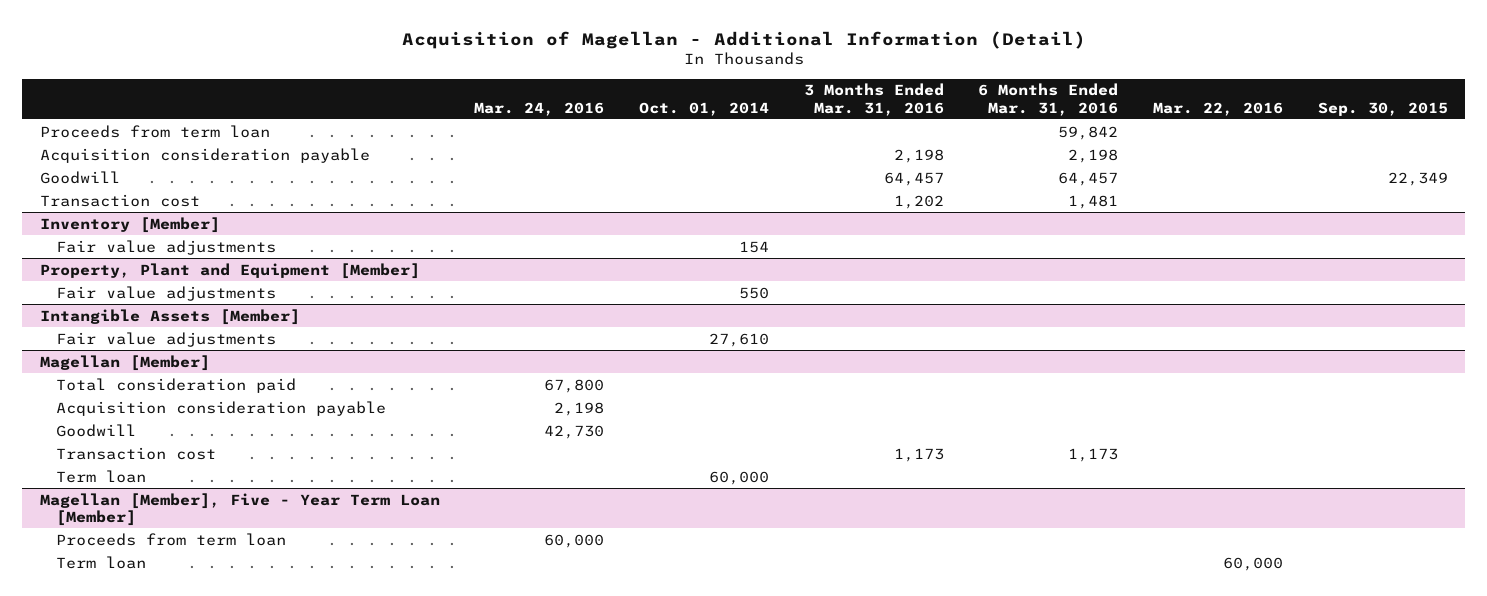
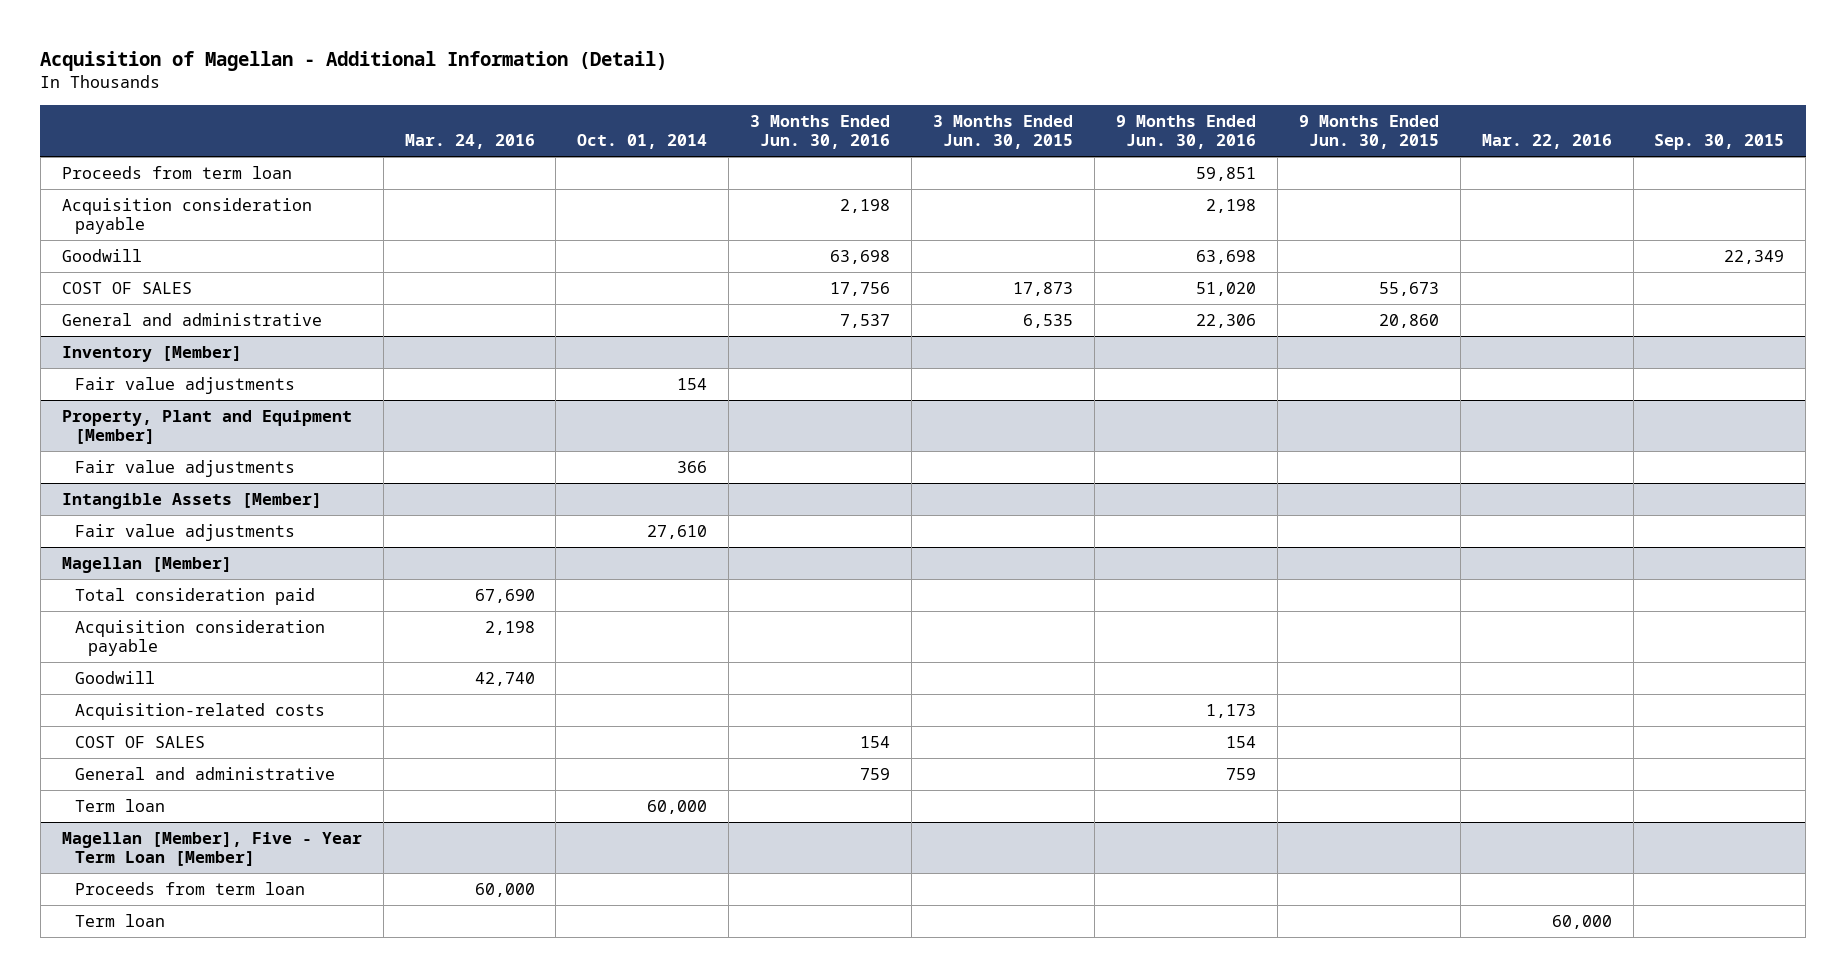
[803,83,944,116] 3 Months Ended Mar. 31, 2016 -> none
[978,83,1119,116] 6 Months Ended Mar. 31, 2016 -> none
none -> [750,114,891,150] 3 Months Ended Jun. 30, 2016
none -> [933,114,1074,150] 3 Months Ended Jun. 30, 2015
none -> [1115,114,1256,150] 9 Months Ended Jun. 30, 2016
none -> [1298,114,1439,150] 9 Months Ended Jun. 30, 2015
[39,193,200,207] Transaction cost -> none
none -> [61,281,192,294] COST OF SALES
none -> [61,312,322,326] General and administrative
[738,286,769,299] 550 -> [677,460,708,473] 366
[544,378,605,393] 67,800 -> [474,588,535,603] 67,690
[56,446,217,460] Transaction cost -> none
[544,424,605,439] 42,730 -> [474,671,535,686] 42,740
none -> [74,702,325,720] Acquisition-related costs
none -> [74,735,205,748] COST OF SALES
none -> [74,766,335,780] General and administrative

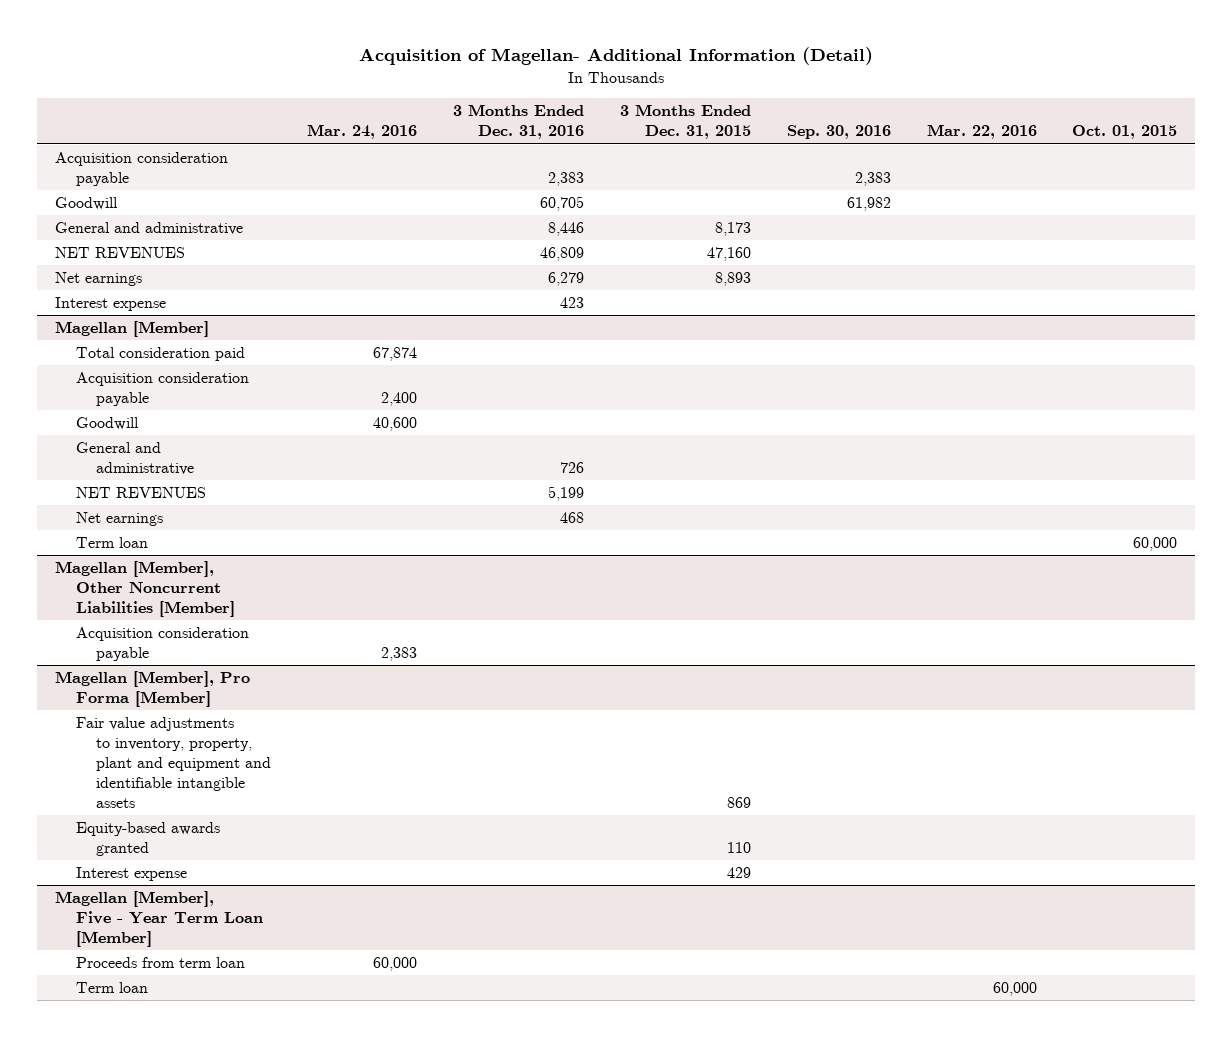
[40,51,668,72] Acquisition of Magellan - Additional Information (Detail) -> [359,47,874,66] Acquisition of Magellan- Additional Information (Detail)
[577,134,708,150] Oct. 01, 2014 -> none
[750,114,891,150] 3 Months Ended Jun. 30, 2016 -> none
[933,114,1074,150] 3 Months Ended Jun. 30, 2015 -> none
[1115,114,1256,150] 9 Months Ended Jun. 30, 2016 -> none
[1298,114,1439,150] 9 Months Ended Jun. 30, 2015 -> none
[1654,134,1785,151] Sep. 30, 2015 -> none
none -> [453,104,585,140] 3 Months Ended Dec. 31, 2016
none -> [619,104,751,140] 3 Months Ended Dec. 31, 2015
none -> [786,125,891,140] Sep. 30, 2016
none -> [1072,125,1178,140] Oct. 01, 2015
[61,165,292,179] Proceeds from term loan -> none
[61,281,192,294] COST OF SALES -> none
[61,345,242,362] Inventory [Member] -> none
[74,376,295,394] Fair value adjustments -> none
[61,409,352,445] Property, Plant and Equipment [Member] -> none
[74,459,295,477] Fair value adjustments -> none
[61,492,322,509] Intangible Assets [Member] -> none
[74,523,295,541] Fair value adjustments -> none
none -> [54,247,185,259] NET REVENUES
none -> [54,272,142,287] Net earnings
none -> [54,297,166,312] Interest expense
[74,702,325,720] Acquisition-related costs -> none
[74,735,205,748] COST OF SALES -> none
[474,588,535,603] 67,690 -> [373,347,418,362] 67,874
[484,620,535,635] 2,198 -> [381,391,418,406] 2,400
[474,671,535,686] 42,740 -> [373,417,418,432] 40,600
none -> [75,487,206,499] NET REVENUES
none -> [75,512,163,527] Net earnings
none -> [54,561,235,617] Magellan [Member], Other Noncurrent Liabilities [Member]
none -> [75,627,249,661] Acquisition consideration payable
none -> [54,671,250,707] Magellan [Member], Pro Forma [Member]
none -> [75,717,272,808] Fair value adjustments to inventory, property, plant and equipment and identifiable intangible assets
none -> [75,822,220,856] Equity-based awards granted
none -> [75,867,187,882] Interest expense

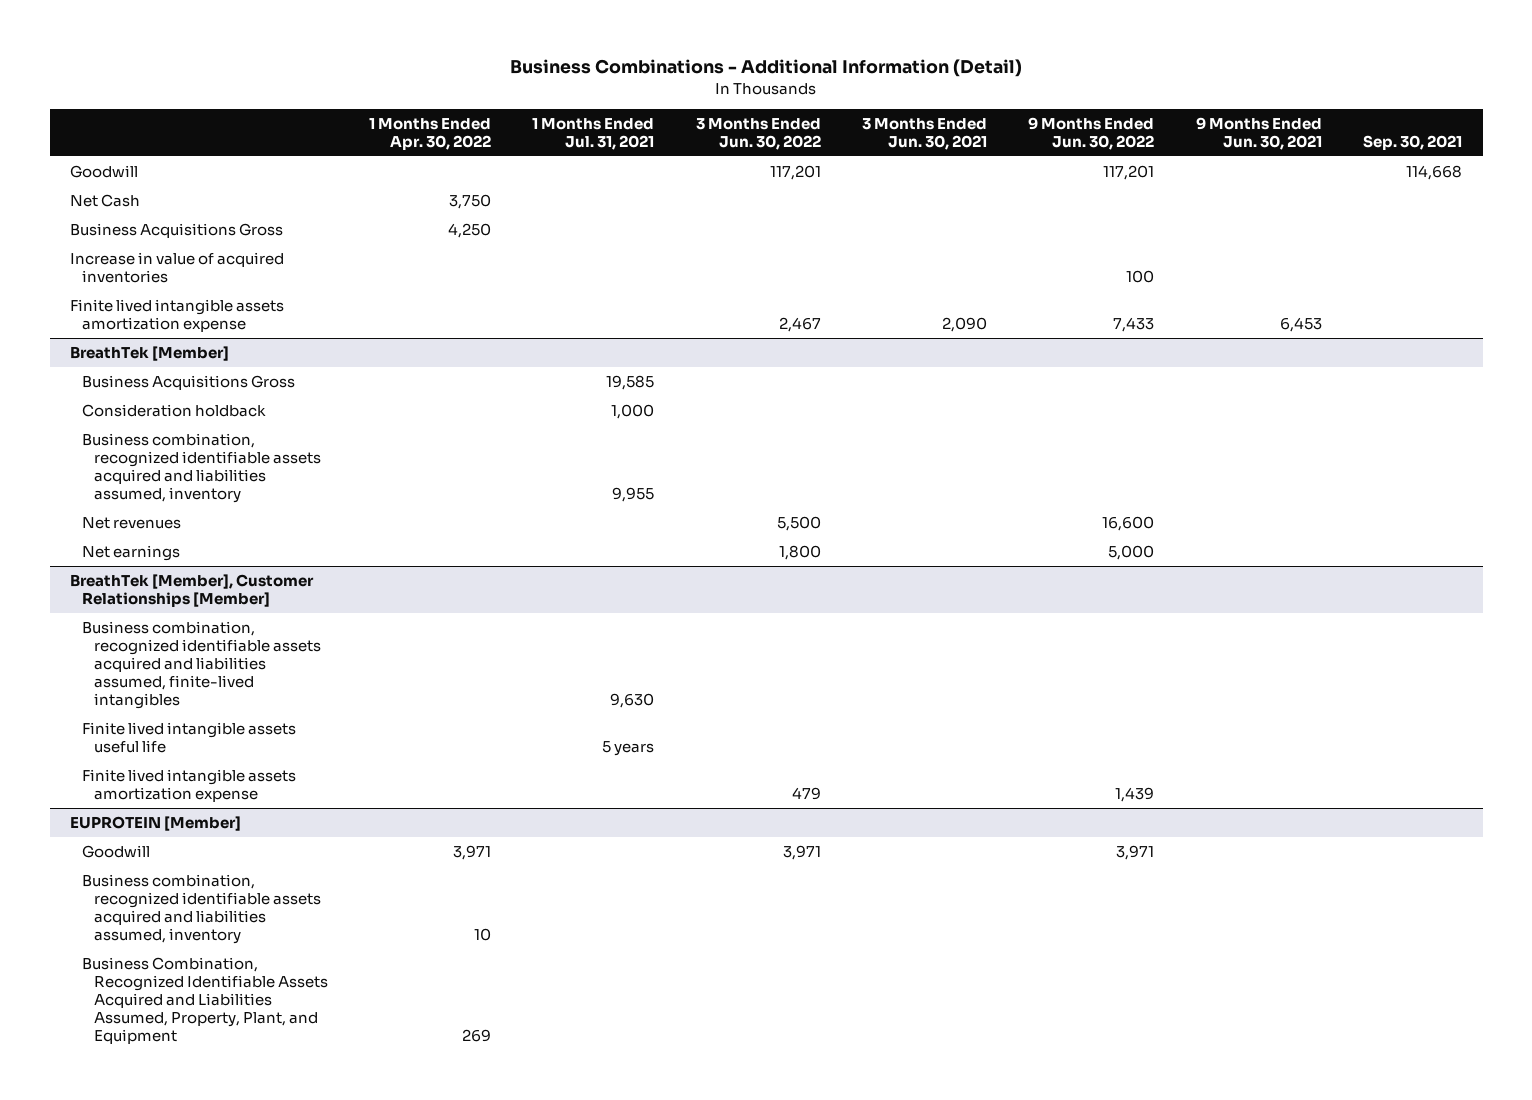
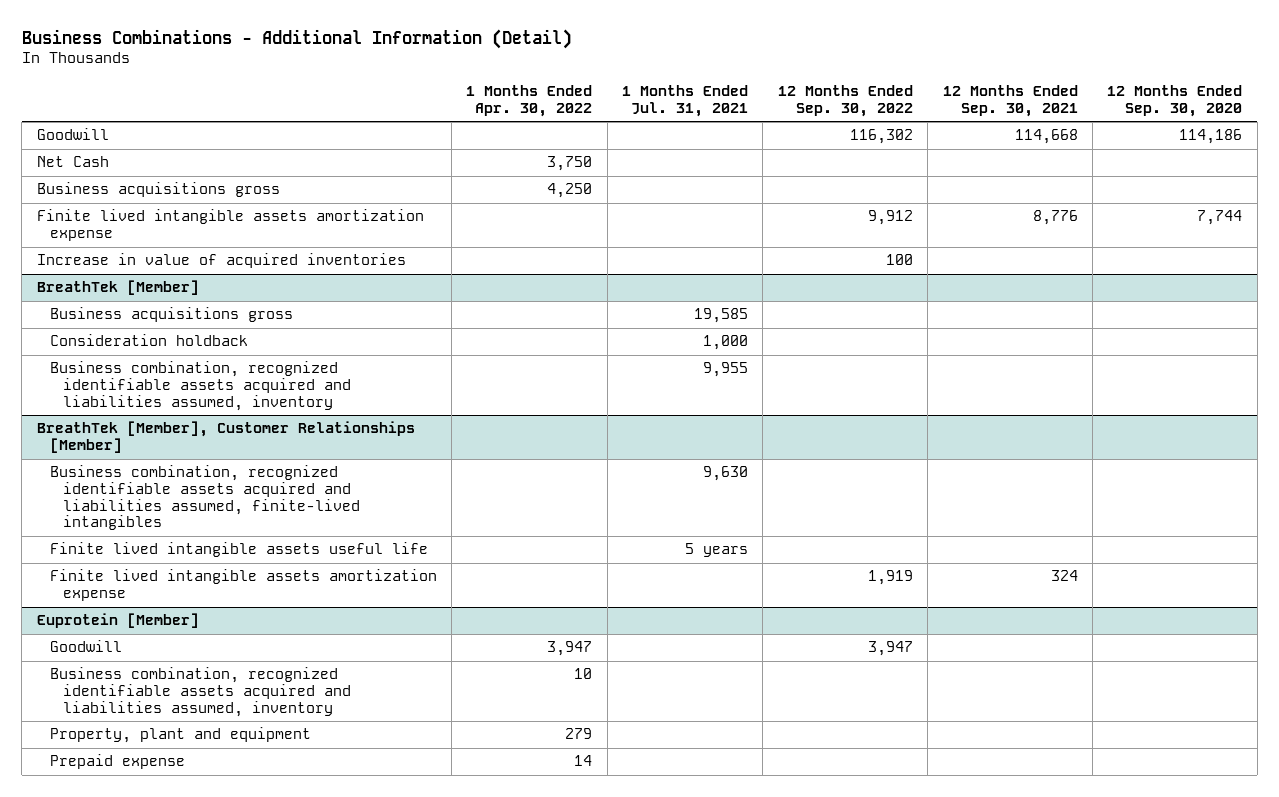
[695,118,821,151] 3 Months Ended Jun. 30, 2022 -> none
[862,118,988,151] 3 Months Ended Jun. 30, 2021 -> none
[1028,117,1155,151] 9 Months Ended Jun. 30, 2022 -> none
[1195,117,1322,151] 9 Months Ended Jun. 30, 2021 -> none
[1362,135,1462,151] Sep. 30, 2021 -> none
none -> [777,85,913,117] 12 Months Ended Sep. 30, 2022
none -> [942,85,1078,117] 12 Months Ended Sep. 30, 2021
none -> [1107,85,1243,117] 12 Months Ended Sep. 30, 2020
[70,222,284,238] Business Acquisitions Gross -> [36,182,280,198] Business acquisitions gross
[70,251,285,283] Increase in value of acquired inventories -> [36,253,406,269] Increase in value of acquired inventories
[82,374,296,390] Business Acquisitions Gross -> [49,307,293,323] Business acquisitions gross
[82,516,182,529] Net revenues -> none
[82,544,181,561] Net earnings -> none
[70,815,242,831] EUPROTEIN [Member] -> [36,613,199,629] Euprotein [Member]
[453,844,492,860] 3,971 -> [547,641,593,657] 3,947
[82,956,328,1044] Business Combination, Recognized Identifiable Assets Acquired and Liabilities Assumed, Property, Plant, and Equipment -> [49,727,311,744] Property, plant and equipment
[462,1028,492,1042] 269 -> [565,728,593,740] 279
none -> [49,754,185,770] Prepaid expense

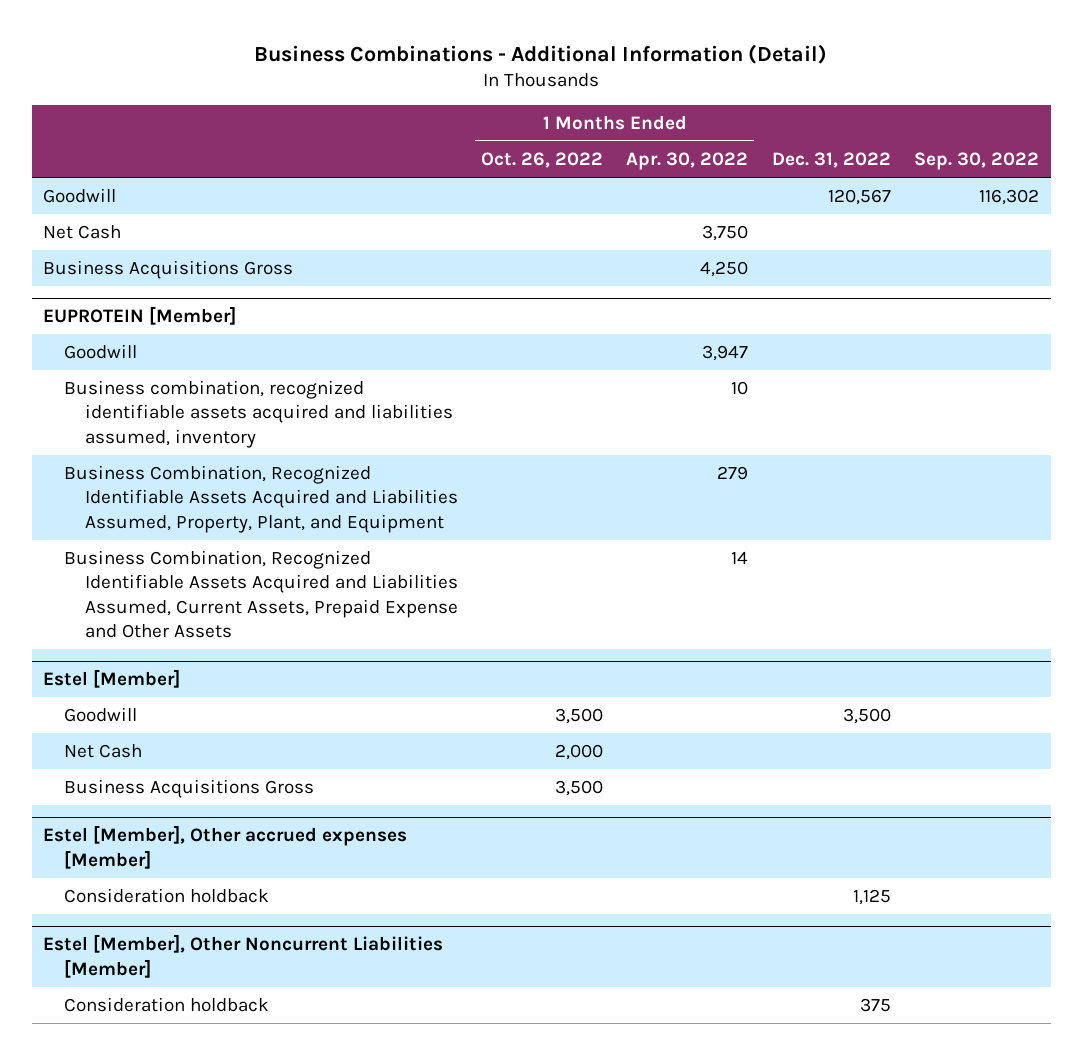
[622,85,749,117] 1 Months Ended Jul. 31, 2021 -> none
[777,85,913,117] 12 Months Ended Sep. 30, 2022 -> none
[942,85,1078,117] 12 Months Ended Sep. 30, 2021 -> none
[1107,85,1243,117] 12 Months Ended Sep. 30, 2020 -> none
none -> [480,151,603,168] Oct. 26, 2022
none -> [771,151,891,168] Dec. 31, 2022
none -> [913,151,1039,170] Sep. 30, 2022
[36,209,424,242] Finite lived intangible assets amortization expense -> none
[36,253,406,269] Increase in value of acquired inventories -> none
[36,280,199,296] BreathTek [Member] -> none
[49,307,293,323] Business acquisitions gross -> none
[49,334,248,347] Consideration holdback -> none
[49,361,351,411] Business combination, recognized identifiable assets acquired and liabilities assumed, inventory -> none
[36,421,415,454] BreathTek [Member], Customer Relationships [Member] -> none
[49,465,360,531] Business combination, recognized identifiable assets acquired and liabilities assumed, finite-lived intangibles -> none
[49,542,428,558] Finite lived intangible assets useful life -> none
[49,569,437,602] Finite lived intangible assets amortization expense -> none
[36,182,280,198] Business acquisitions gross -> [43,259,294,279] Business Acquisitions Gross
[36,613,199,629] Euprotein [Member] -> [43,306,237,326] EUPROTEIN [Member]
[49,727,311,744] Property, plant and equipment -> [63,464,458,533] Business Combination, Recognized Identifiable Assets Acquired and Liabilities Assumed, Property, Plant, and Equipment
[49,754,185,770] Prepaid expense -> [63,549,458,639] Business Combination, Recognized Identifiable Assets Acquired and Liabilities Assumed, Current Assets, Prepaid Expense and Other Assets
none -> [43,669,181,689] Estel [Member]
none -> [63,706,137,722] Goodwill
none -> [63,743,142,758] Net Cash
none -> [63,778,314,798] Business Acquisitions Gross
none -> [43,825,408,869] Estel [Member], Other accrued expenses [Member]
none -> [63,887,269,903] Consideration holdback
none -> [43,934,444,978] Estel [Member], Other Noncurrent Liabilities [Member]
none -> [63,996,269,1012] Consideration holdback

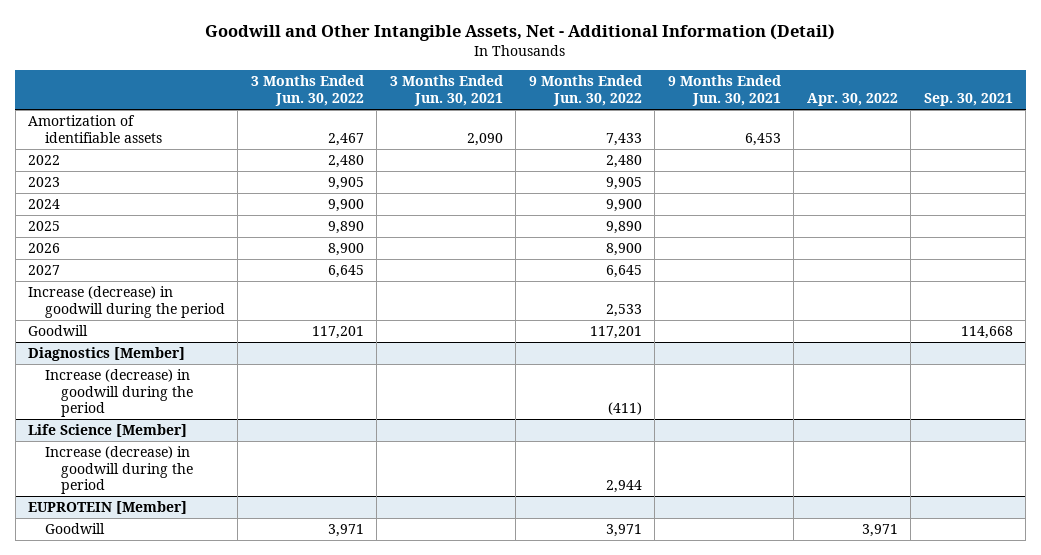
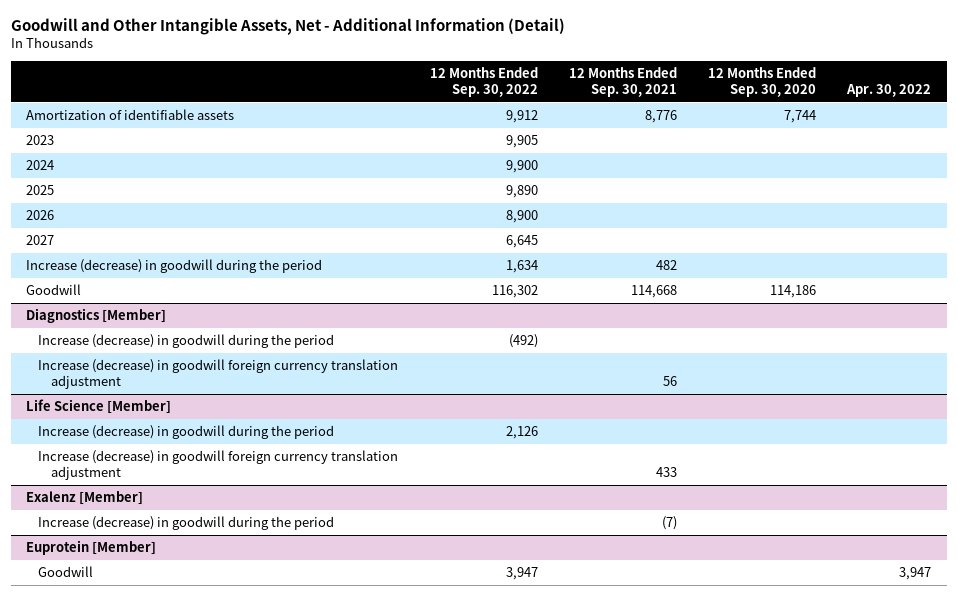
[250,75,364,107] 3 Months Ended Jun. 30, 2022 -> none
[389,75,503,107] 3 Months Ended Jun. 30, 2021 -> none
[528,75,642,107] 9 Months Ended Jun. 30, 2022 -> none
[667,75,781,107] 9 Months Ended Jun. 30, 2021 -> none
[923,93,1013,107] Sep. 30, 2021 -> none
none -> [429,67,538,97] 12 Months Ended Sep. 30, 2022
none -> [568,67,677,97] 12 Months Ended Sep. 30, 2021
none -> [708,67,817,97] 12 Months Ended Sep. 30, 2020
[28,155,61,166] 2022 -> none
none -> [38,359,399,389] Increase (decrease) in goodwill foreign currency translation adjustment
none -> [38,450,399,480] Increase (decrease) in goodwill foreign currency translation adjustment
none -> [26,491,144,506] Exalenz [Member]
none -> [38,516,335,531] Increase (decrease) in goodwill during the period
[28,501,188,515] EUPROTEIN [Member] -> [26,540,157,556] Euprotein [Member]
[861,524,898,538] 3,971 -> [899,567,932,581] 3,947

